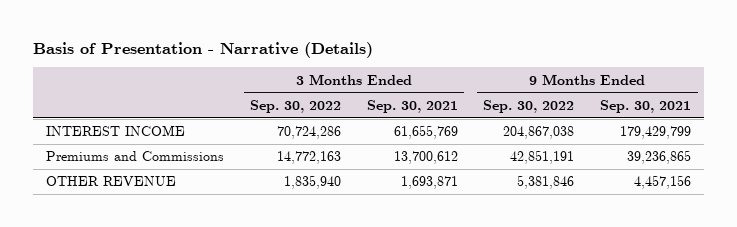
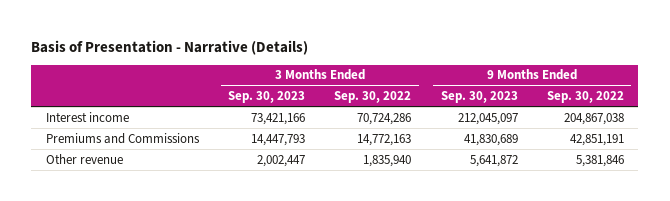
[366,99,458,113] Sep. 30, 2021 -> none
[600,99,692,113] Sep. 30, 2021 -> none
none -> [228,91,306,104] Sep. 30, 2023
none -> [440,91,518,104] Sep. 30, 2023
[46,125,186,137] INTEREST INCOME -> [46,111,130,122] Interest income
[46,176,177,187] OTHER REVENUE -> [46,153,124,164] Other revenue

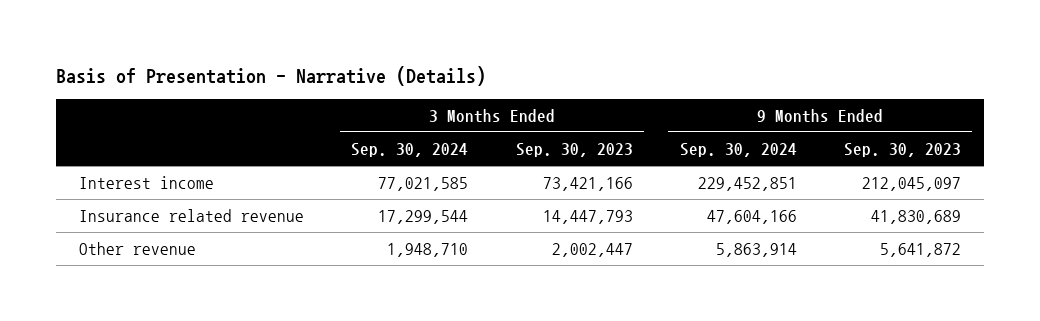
[334,91,412,104] Sep. 30, 2022 -> none
[546,91,624,104] Sep. 30, 2022 -> none
none -> [351,142,469,157] Sep. 30, 2024
none -> [679,142,797,157] Sep. 30, 2024
[46,132,201,144] Premiums and Commissions -> [79,208,305,222] Insurance related revenue

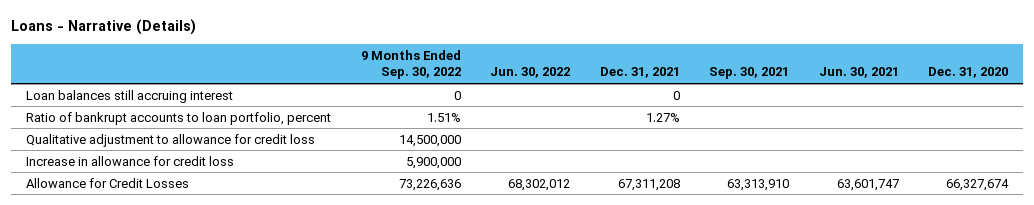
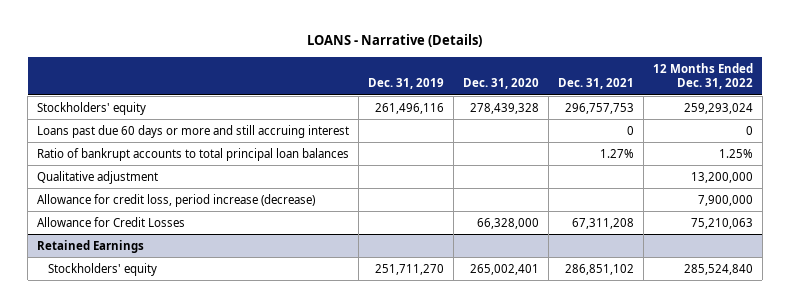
[11,19,197,36] Loans - Narrative (Details) -> [306,34,482,48] LOANS - Narrative (Details)
[360,49,461,80] 9 Months Ended Sep. 30, 2022 -> none
[490,67,571,79] Jun. 30, 2022 -> none
[709,67,790,80] Sep. 30, 2021 -> none
[818,67,899,79] Jun. 30, 2021 -> none
none -> [367,78,444,90] Dec. 31, 2019
none -> [652,62,753,90] 12 Months Ended Dec. 31, 2022
none -> [37,101,147,115] Stockholders' equity
[26,89,234,103] Loan balances still accruing interest -> [37,124,350,138] Loans past due 60 days or more and still accruing interest
[26,111,332,125] Ratio of bankrupt accounts to loan portfolio, percent -> [37,147,350,161] Ratio of bankrupt accounts to total principal loan balances
[26,133,316,147] Qualitative adjustment to allowance for credit loss -> [37,170,159,184] Qualitative adjustment
[26,155,235,166] Increase in allowance for credit loss -> [37,193,316,207] Allowance for credit loss, period increase (decrease)
[946,178,1010,191] 66,327,674 -> [476,217,539,229] 66,328,000
none -> [37,239,145,253] Retained Earnings
none -> [47,262,157,276] Stockholders' equity

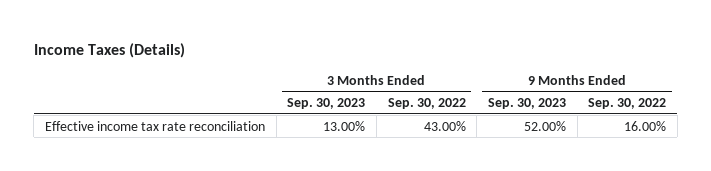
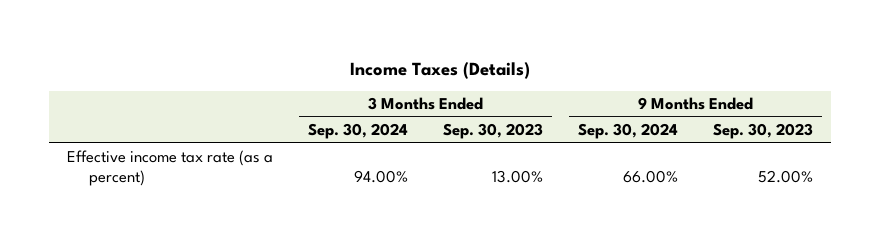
[387,98,466,110] Sep. 30, 2022 -> none
[588,98,667,110] Sep. 30, 2022 -> none
none -> [308,123,409,140] Sep. 30, 2024
none -> [578,123,679,140] Sep. 30, 2024
[44,120,265,131] Effective income tax rate reconciliation -> [66,150,273,186] Effective income tax rate (as a percent)

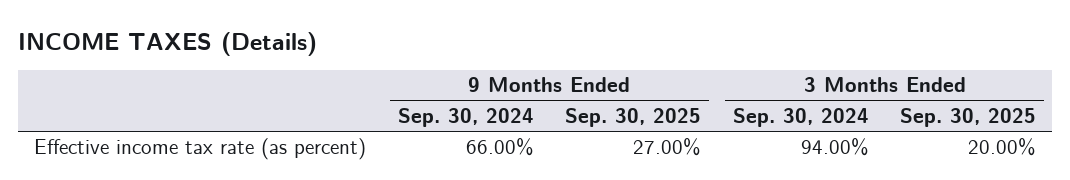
[350,61,531,79] Income Taxes (Details) -> [18,31,318,56] INCOME TAXES (Details)
[443,123,544,140] Sep. 30, 2023 -> none
[713,123,814,140] Sep. 30, 2023 -> none
none -> [565,107,702,127] Sep. 30, 2025
none -> [900,107,1037,127] Sep. 30, 2025
[66,150,273,186] Effective income tax rate (as a percent) -> [34,138,367,161] Effective income tax rate (as percent)

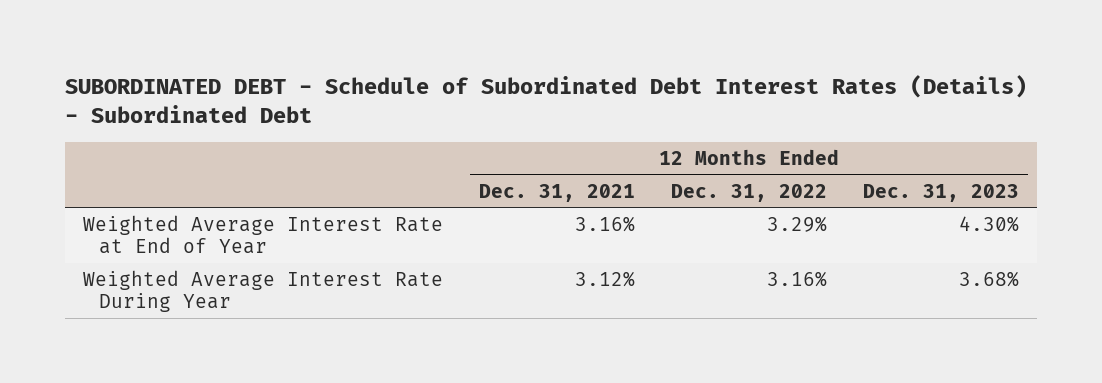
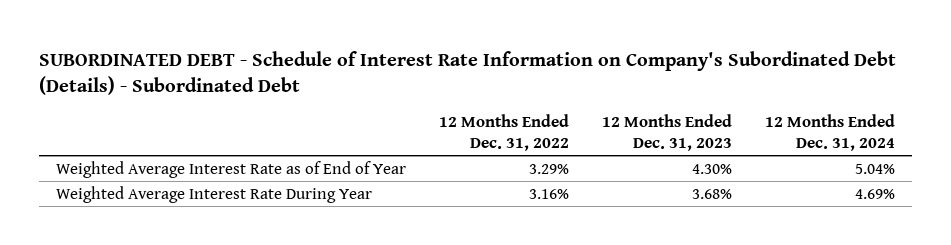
[64,74,1027,124] SUBORDINATED DEBT - Schedule of Subordinated Debt Interest Rates (Details) - Subordinated Debt -> [39,50,897,96] SUBORDINATED DEBT - Schedule of Interest Rate Information on Company's Subordinated Debt (Details) - Subordinated Debt
[478,183,635,202] Dec. 31, 2021 -> none
none -> [765,114,896,151] 12 Months Ended Dec. 31, 2024
[82,214,443,254] Weighted Average Interest Rate at End of Year -> [55,160,406,178] Weighted Average Interest Rate as of End of Year

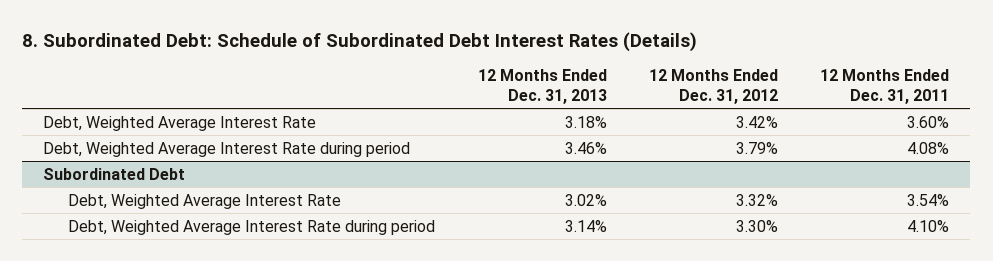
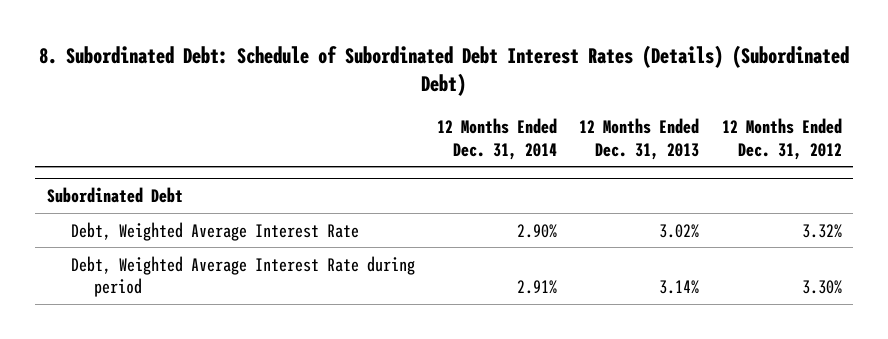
[22,31,698,52] 8. Subordinated Debt: Schedule of Subordinated Debt Interest Rates (Details) -> [39,45,850,97] 8. Subordinated Debt: Schedule of Subordinated Debt Interest Rates (Details) (Subordinated Debt)
[820,69,950,105] 12 Months Ended Dec. 31, 2011 -> none
none -> [436,117,557,160] 12 Months Ended Dec. 31, 2014
[43,115,317,131] Debt, Weighted Average Interest Rate -> none
[43,141,411,157] Debt, Weighted Average Interest Rate during period -> none

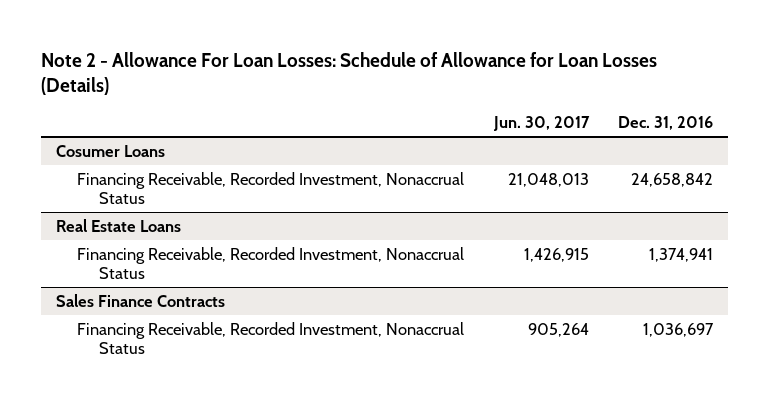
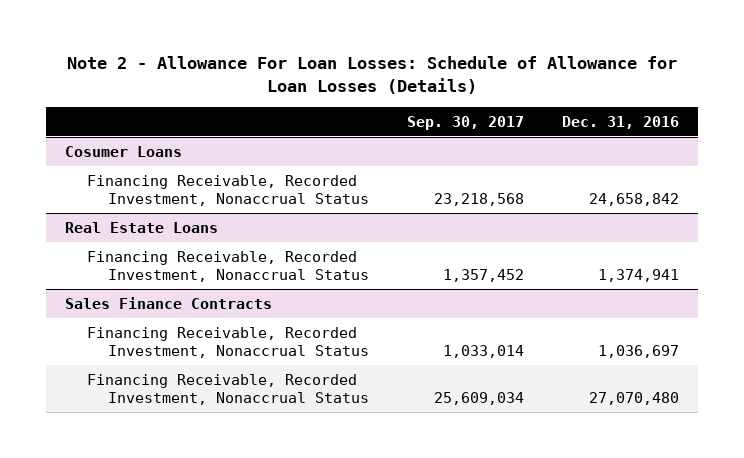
[492,116,590,132] Jun. 30, 2017 -> none
none -> [407,115,525,130] Sep. 30, 2017
none -> [86,373,370,406] Financing Receivable, Recorded Investment, Nonaccrual Status

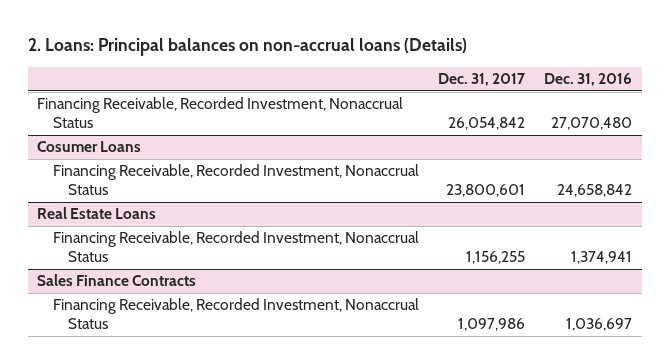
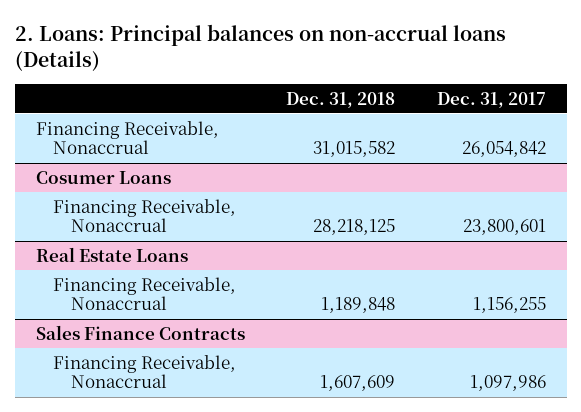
[544,73,633,87] Dec. 31, 2016 -> none
none -> [286,91,396,108] Dec. 31, 2018
[37,97,404,129] Financing Receivable, Recorded Investment, Nonaccrual Status -> [35,120,219,155] Financing Receivable, Nonaccrual
[52,164,419,196] Financing Receivable, Recorded Investment, Nonaccrual Status -> [53,198,237,233] Financing Receivable, Nonaccrual
[52,231,419,263] Financing Receivable, Recorded Investment, Nonaccrual Status -> [53,276,237,311] Financing Receivable, Nonaccrual
[52,298,419,330] Financing Receivable, Recorded Investment, Nonaccrual Status -> [53,354,237,389] Financing Receivable, Nonaccrual

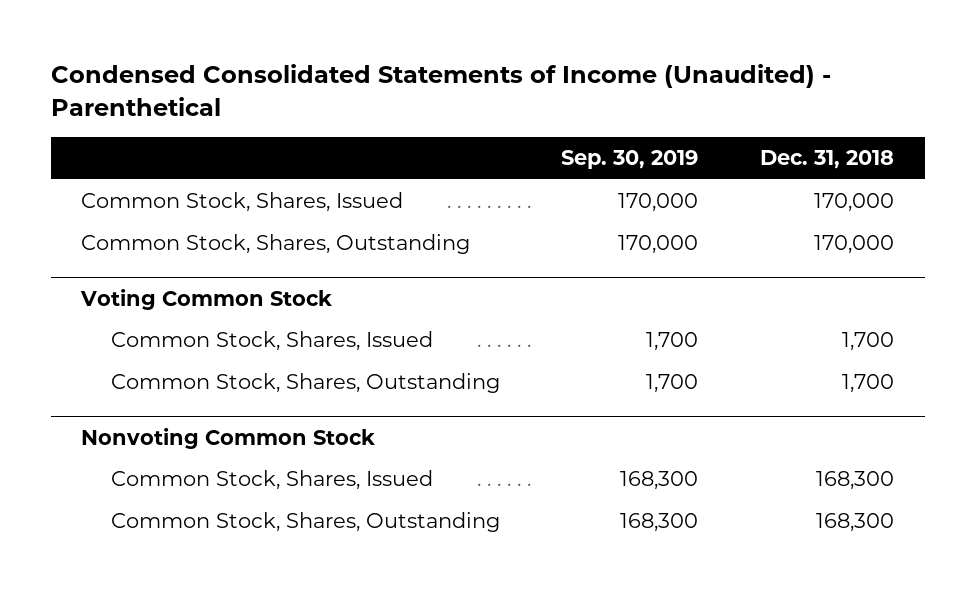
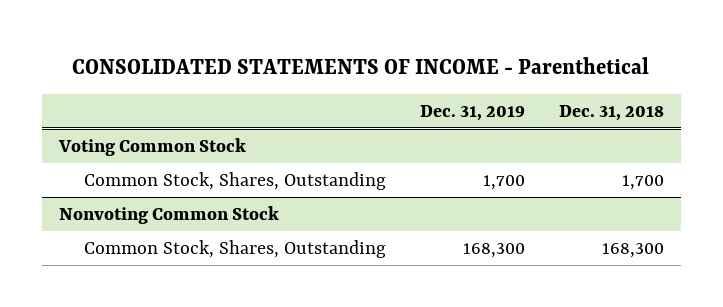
[50,64,831,116] Condensed Consolidated Statements of Income (Unaudited) - Parenthetical -> [72,56,650,74] CONSOLIDATED STATEMENTS OF INCOME - Parenthetical
[561,150,699,170] Sep. 30, 2019 -> none
none -> [419,105,525,122] Dec. 31, 2019
[81,192,404,213] Common Stock, Shares, Issued -> none
[81,234,471,255] Common Stock, Shares, Outstanding -> none
[110,331,433,352] Common Stock, Shares, Issued -> none
[110,470,433,491] Common Stock, Shares, Issued -> none

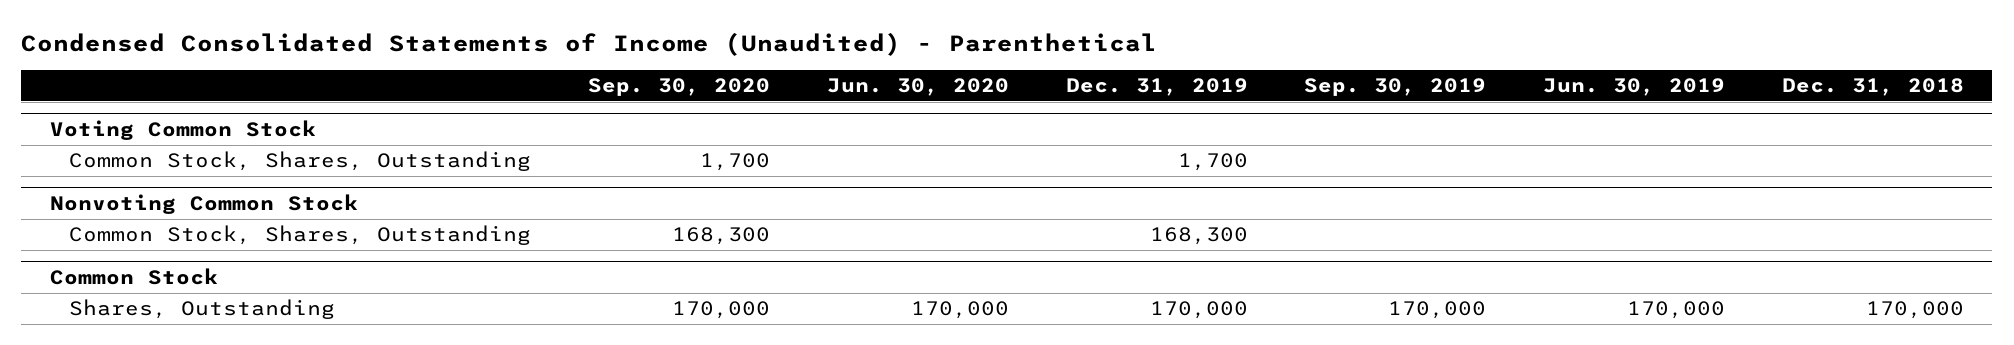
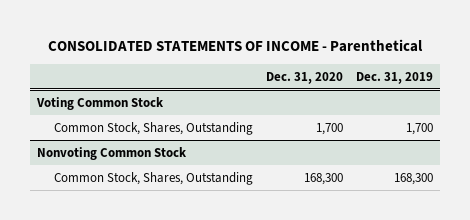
[21,32,1158,57] Condensed Consolidated Statements of Income (Unaudited) - Parenthetical -> [48,38,424,52] CONSOLIDATED STATEMENTS OF INCOME - Parenthetical
[587,78,770,97] Sep. 30, 2020 -> none
[826,78,1009,97] Jun. 30, 2020 -> none
[1304,78,1487,97] Sep. 30, 2019 -> none
[1543,78,1726,97] Jun. 30, 2019 -> none
[1781,78,1964,97] Dec. 31, 2018 -> none
none -> [266,71,344,84] Dec. 31, 2020
[49,268,218,286] Common Stock -> none
[69,299,336,320] Shares, Outstanding -> none

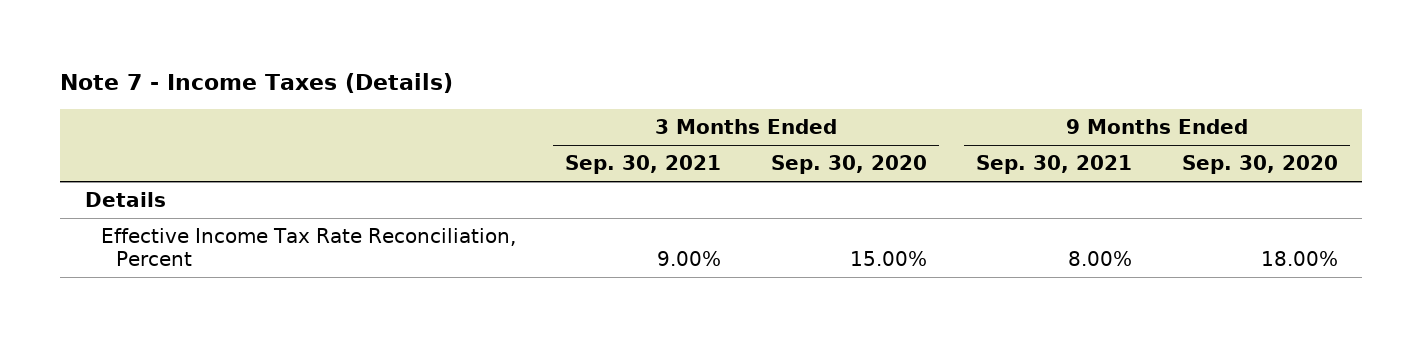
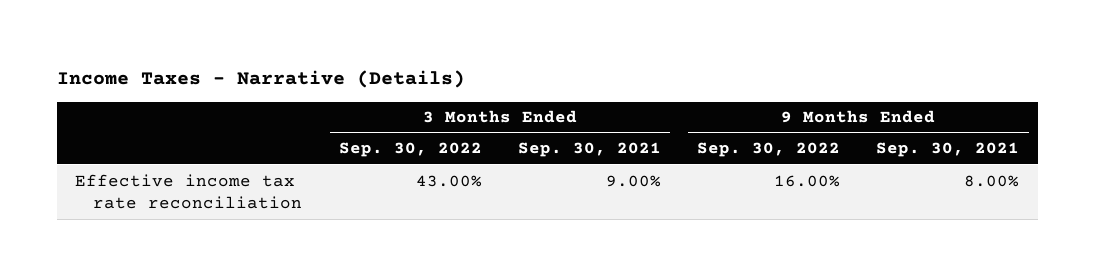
[60,73,454,94] Note 7 - Income Taxes (Details) -> [56,69,465,88] Income Taxes - Narrative (Details)
[770,155,927,175] Sep. 30, 2020 -> none
[1181,155,1338,175] Sep. 30, 2020 -> none
none -> [338,142,482,158] Sep. 30, 2022
none -> [697,142,841,158] Sep. 30, 2022
[84,192,166,208] Details -> none
[100,228,516,267] Effective Income Tax Rate Reconciliation, Percent -> [74,173,303,210] Effective income tax rate reconciliation

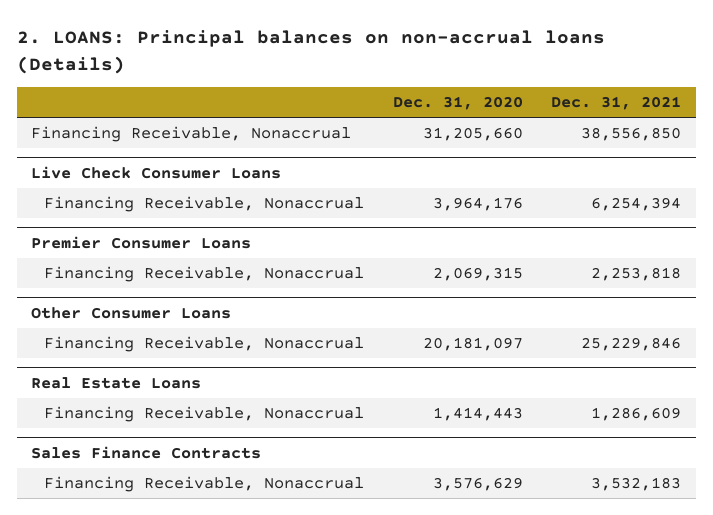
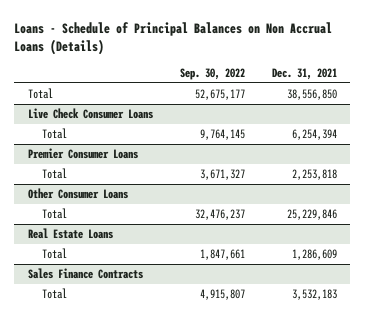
[16,30,605,74] 2. LOANS: Principal balances on non-accrual loans (Details) -> [14,21,333,56] Loans - Schedule of Principal Balances on Non Accrual Loans (Details)
[392,96,523,111] Dec. 31, 2020 -> none
none -> [179,68,245,81] Sep. 30, 2022
[31,126,352,143] Financing Receivable, Nonaccrual -> [27,88,53,100] Total
[44,196,365,213] Financing Receivable, Nonaccrual -> [41,128,67,140] Total
[44,266,365,283] Financing Receivable, Nonaccrual -> [41,168,67,180] Total
[44,336,365,353] Financing Receivable, Nonaccrual -> [41,208,67,220] Total
[44,406,365,423] Financing Receivable, Nonaccrual -> [41,248,67,260] Total
[44,476,365,493] Financing Receivable, Nonaccrual -> [41,288,67,300] Total

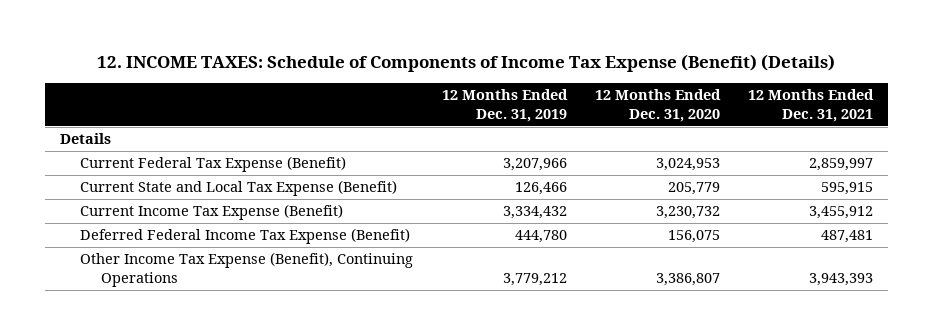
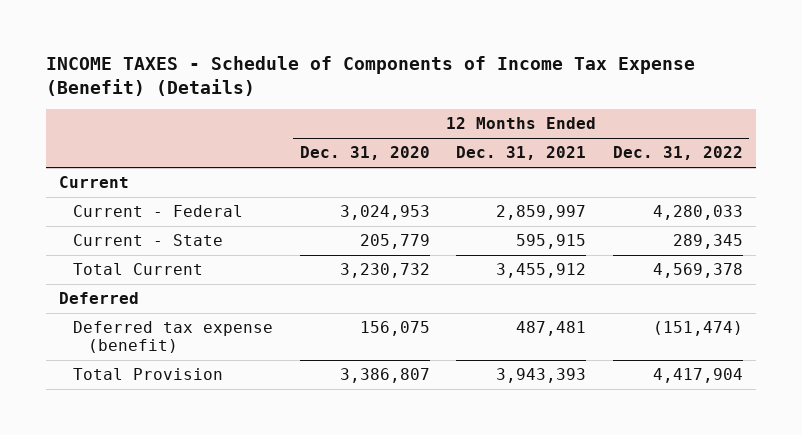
[97,54,836,73] 12. INCOME TAXES: Schedule of Components of Income Tax Expense (Benefit) (Details) -> [45,55,695,96] INCOME TAXES - Schedule of Components of Income Tax Expense (Benefit) (Details)
[441,89,568,123] 12 Months Ended Dec. 31, 2019 -> none
none -> [612,146,743,161] Dec. 31, 2022
[59,133,111,145] Details -> none
none -> [58,176,129,189] Current
[80,156,347,173] Current Federal Tax Expense (Benefit) -> [73,205,244,218] Current - Federal
[80,180,398,197] Current State and Local Tax Expense (Benefit) -> [73,234,224,247] Current - State
[80,204,344,221] Current Income Tax Expense (Benefit) -> [73,263,204,276] Total Current
none -> [58,292,139,305] Deferred
[80,228,411,245] Deferred Federal Income Tax Expense (Benefit) -> [73,321,274,354] Deferred tax expense (benefit)
[80,252,414,288] Other Income Tax Expense (Benefit), Continuing Operations -> [73,368,224,381] Total Provision

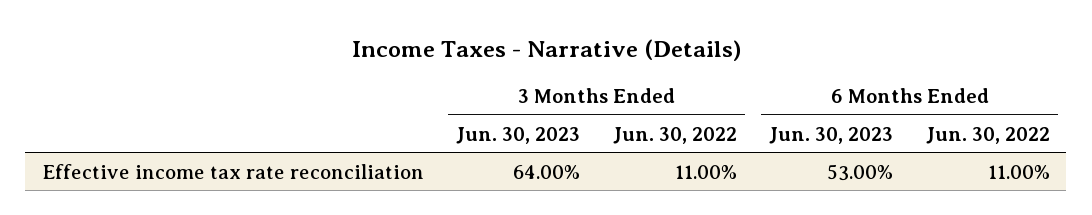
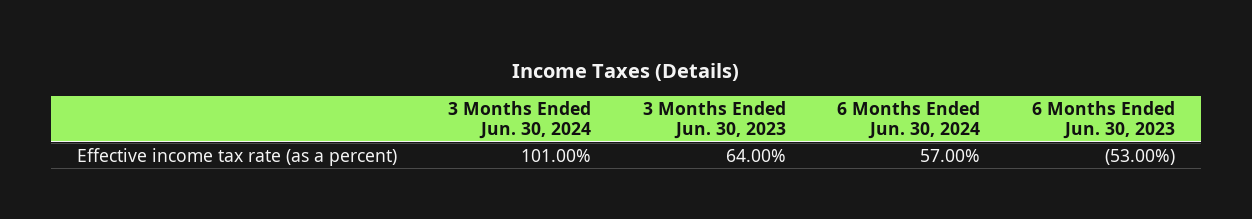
[351,39,741,62] Income Taxes - Narrative (Details) -> [511,63,739,82] Income Taxes (Details)
[612,126,737,144] Jun. 30, 2022 -> none
[926,126,1051,144] Jun. 30, 2022 -> none
none -> [448,100,592,140] 3 Months Ended Jun. 30, 2024
none -> [837,100,981,140] 6 Months Ended Jun. 30, 2024
[41,163,424,179] Effective income tax rate reconciliation -> [76,148,397,167] Effective income tax rate (as a percent)
[827,163,894,181] 53.00% -> [1104,149,1175,166] (53.00%)

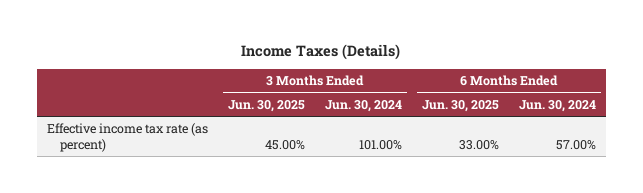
[642,100,786,140] 3 Months Ended Jun. 30, 2023 -> none
[1031,100,1175,140] 6 Months Ended Jun. 30, 2023 -> none
none -> [227,99,305,112] Jun. 30, 2025
none -> [421,99,499,112] Jun. 30, 2025
[76,148,397,167] Effective income tax rate (as a percent) -> [47,123,209,152] Effective income tax rate (as percent)

